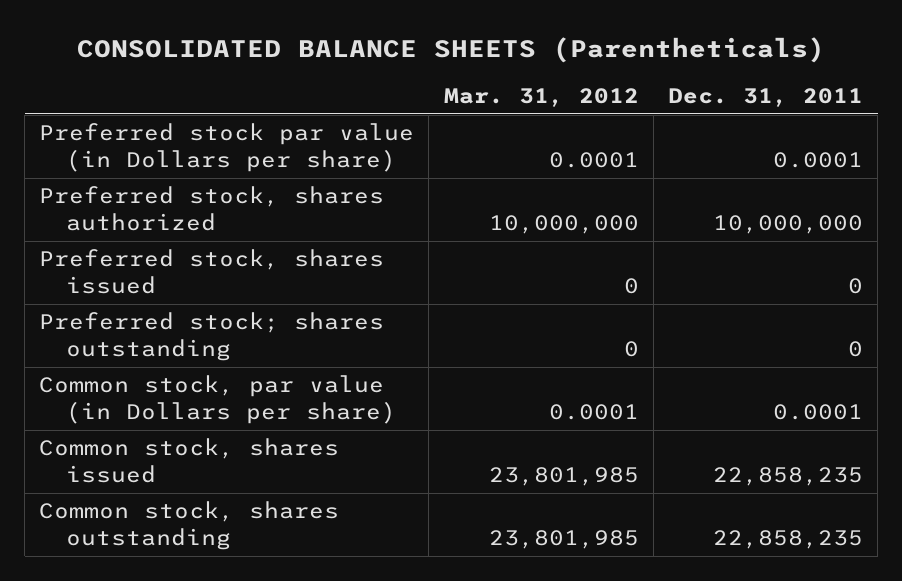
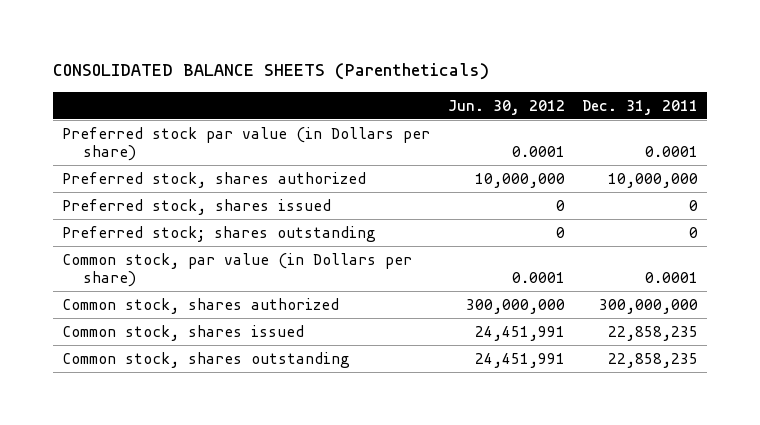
[443,88,639,108] Mar. 31, 2012 -> none
none -> [447,99,565,115] Jun. 30, 2012
none -> [61,297,339,314] Common stock, shares authorized

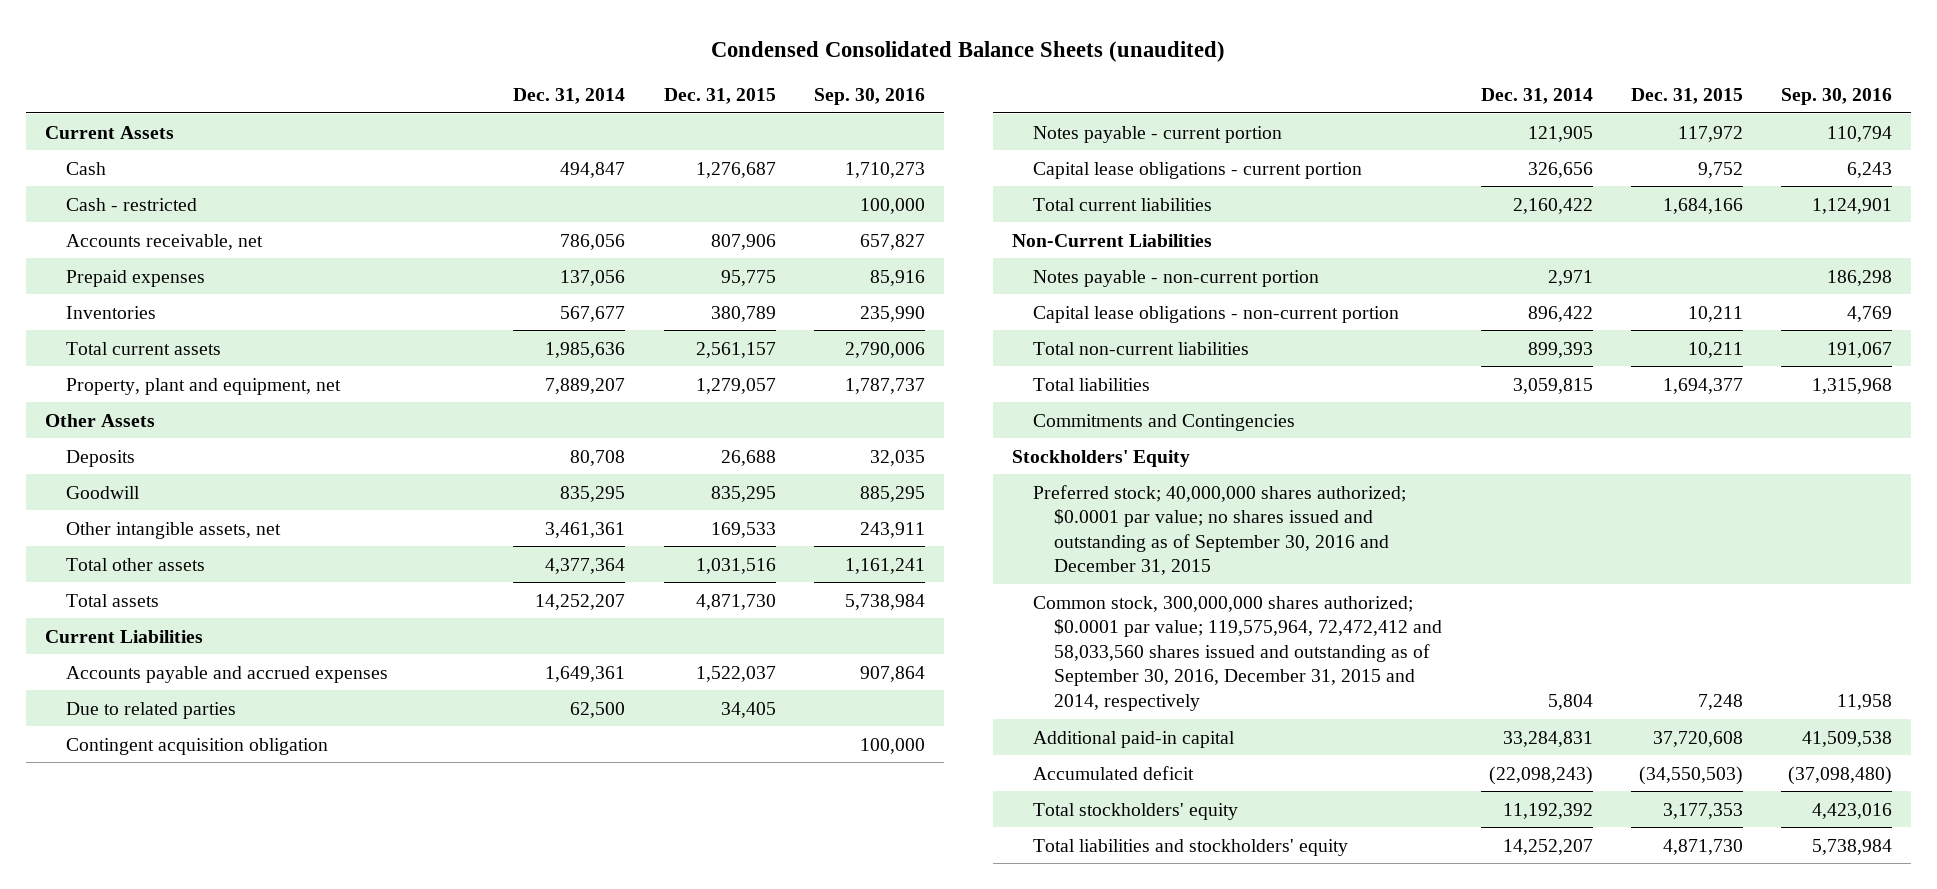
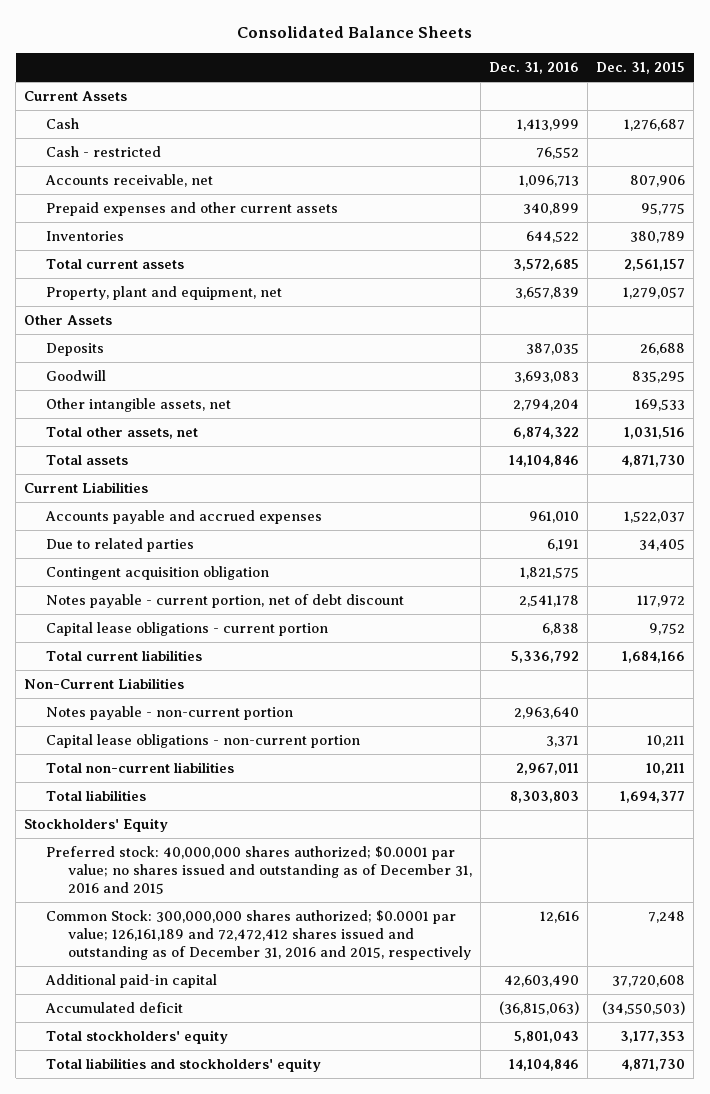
[711,40,1226,62] Condensed Consolidated Balance Sheets (unaudited) -> [236,26,472,39] Consolidated Balance Sheets
[513,87,626,104] Dec. 31, 2014 -> none
[813,87,925,105] Sep. 30, 2016 -> none
none -> [489,62,580,75] Dec. 31, 2016
[66,269,206,287] Prepaid expenses -> [46,202,339,217] Prepaid expenses and other current assets
[66,557,206,571] Total other assets -> [46,427,199,440] Total other assets, net
[1033,125,1283,143] Notes payable - current portion -> [46,594,405,609] Notes payable - current portion, net of debt discount
[1033,413,1296,431] Commitments and Contingencies -> none
[1033,484,1407,576] Preferred stock; 40,000,000 shares authorized; $0.0001 par value; no shares issued and outstanding as of September 30, 2016 and December 31, 2015 -> [46,846,473,895] Preferred stock: 40,000,000 shares authorized; $0.0001 par value; no shares issued and outstanding as of December 31, 2016 and 2015
[1033,595,1443,711] Common stock, 300,000,000 shares authorized; $0.0001 par value; 119,575,964, 72,472,412 and 58,033,560 shares issued and outstanding as of September 30, 2016, December 31, 2015 and 2014, respectively -> [46,910,472,961] Common Stock: 300,000,000 shares authorized; $0.0001 par value; 126,161,189 and 72,472,412 shares issued and outstanding as of December 31, 2016 and 2015, respectively

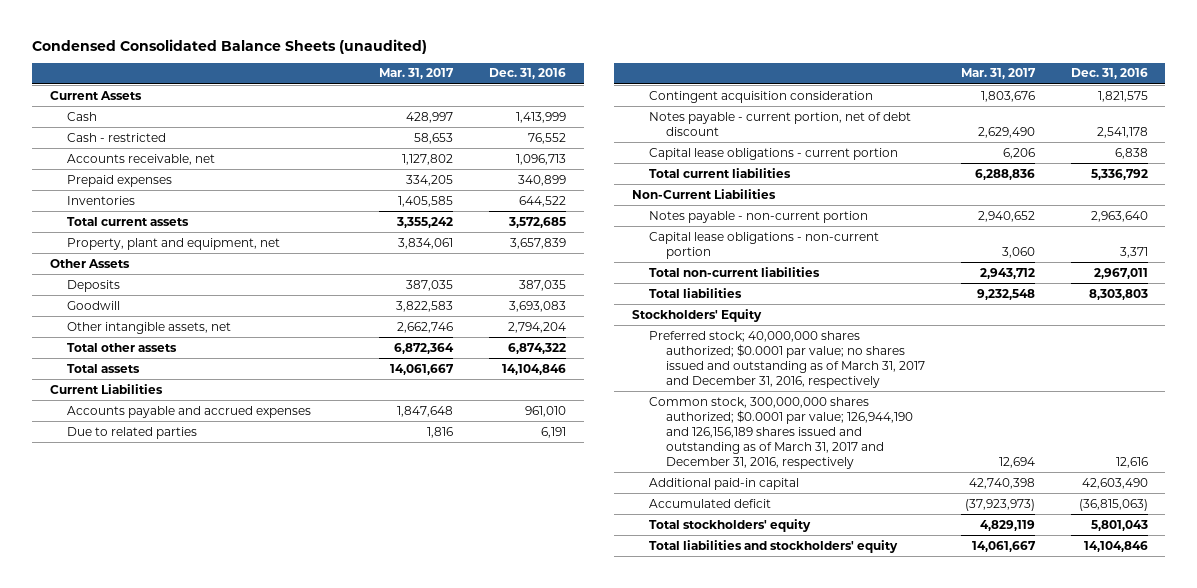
[236,26,472,39] Consolidated Balance Sheets -> [31,38,427,54] Condensed Consolidated Balance Sheets (unaudited)
[596,62,686,75] Dec. 31, 2015 -> none
none -> [379,68,455,80] Mar. 31, 2017
[46,202,339,217] Prepaid expenses and other current assets -> [67,174,173,187] Prepaid expenses
[46,427,199,440] Total other assets, net -> [67,342,178,352] Total other assets
[46,566,270,581] Contingent acquisition obligation -> [649,90,874,103] Contingent acquisition consideration
[46,846,473,895] Preferred stock: 40,000,000 shares authorized; $0.0001 par value; no shares issued and outstanding as of December 31, 2016 and 2015 -> [649,330,926,388] Preferred stock; 40,000,000 shares authorized; $0.0001 par value; no shares issued and outstanding as of March 31, 2017 and December 31, 2016, respectively
[46,910,472,961] Common Stock: 300,000,000 shares authorized; $0.0001 par value; 126,161,189 and 72,472,412 shares issued and outstanding as of December 31, 2016 and 2015, respectively -> [649,396,914,469] Common stock, 300,000,000 shares authorized; $0.0001 par value; 126,944,190 and 126,156,189 shares issued and outstanding as of March 31, 2017 and December 31, 2016, respectively

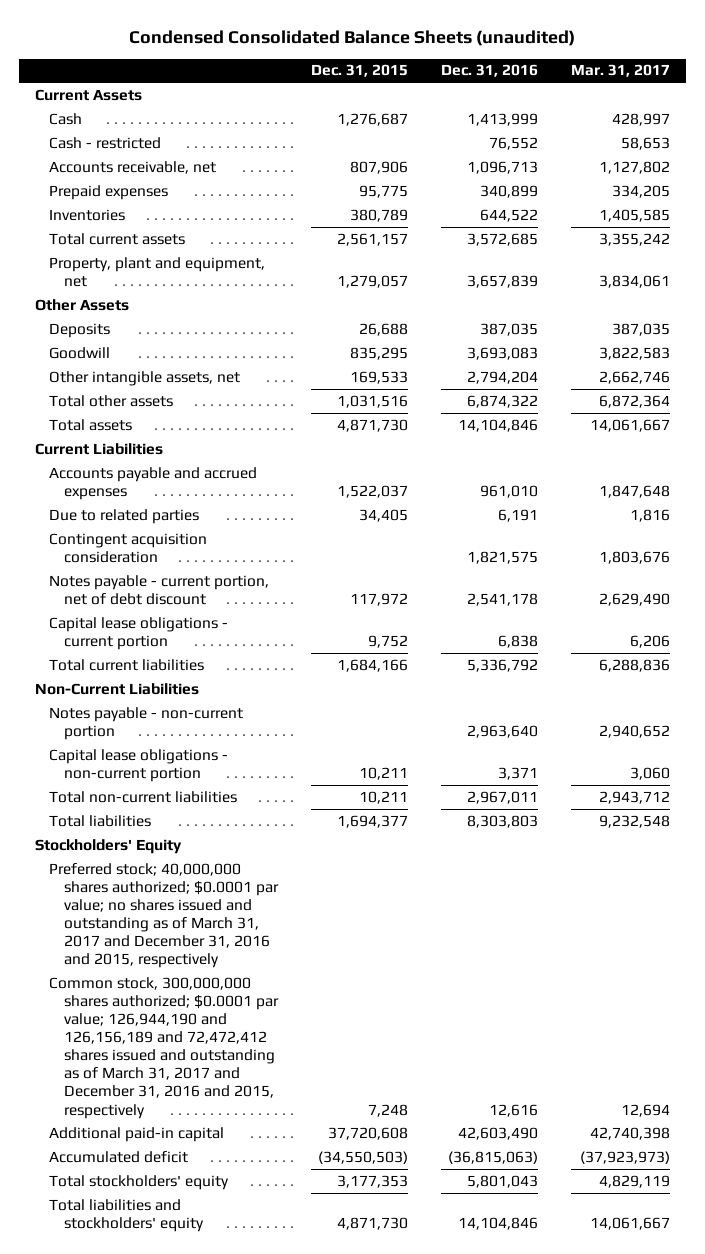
none -> [310,64,408,78] Dec. 31, 2015
[649,330,926,388] Preferred stock; 40,000,000 shares authorized; $0.0001 par value; no shares issued and outstanding as of March 31, 2017 and December 31, 2016, respectively -> [49,862,279,969] Preferred stock; 40,000,000 shares authorized; $0.0001 par value; no shares issued and outstanding as of March 31, 2017 and December 31, 2016 and 2015, respectively
[649,396,914,469] Common stock, 300,000,000 shares authorized; $0.0001 par value; 126,944,190 and 126,156,189 shares issued and outstanding as of March 31, 2017 and December 31, 2016, respectively -> [49,976,279,1119] Common stock, 300,000,000 shares authorized; $0.0001 par value; 126,944,190 and 126,156,189 and 72,472,412 shares issued and outstanding as of March 31, 2017 and December 31, 2016 and 2015, respectively

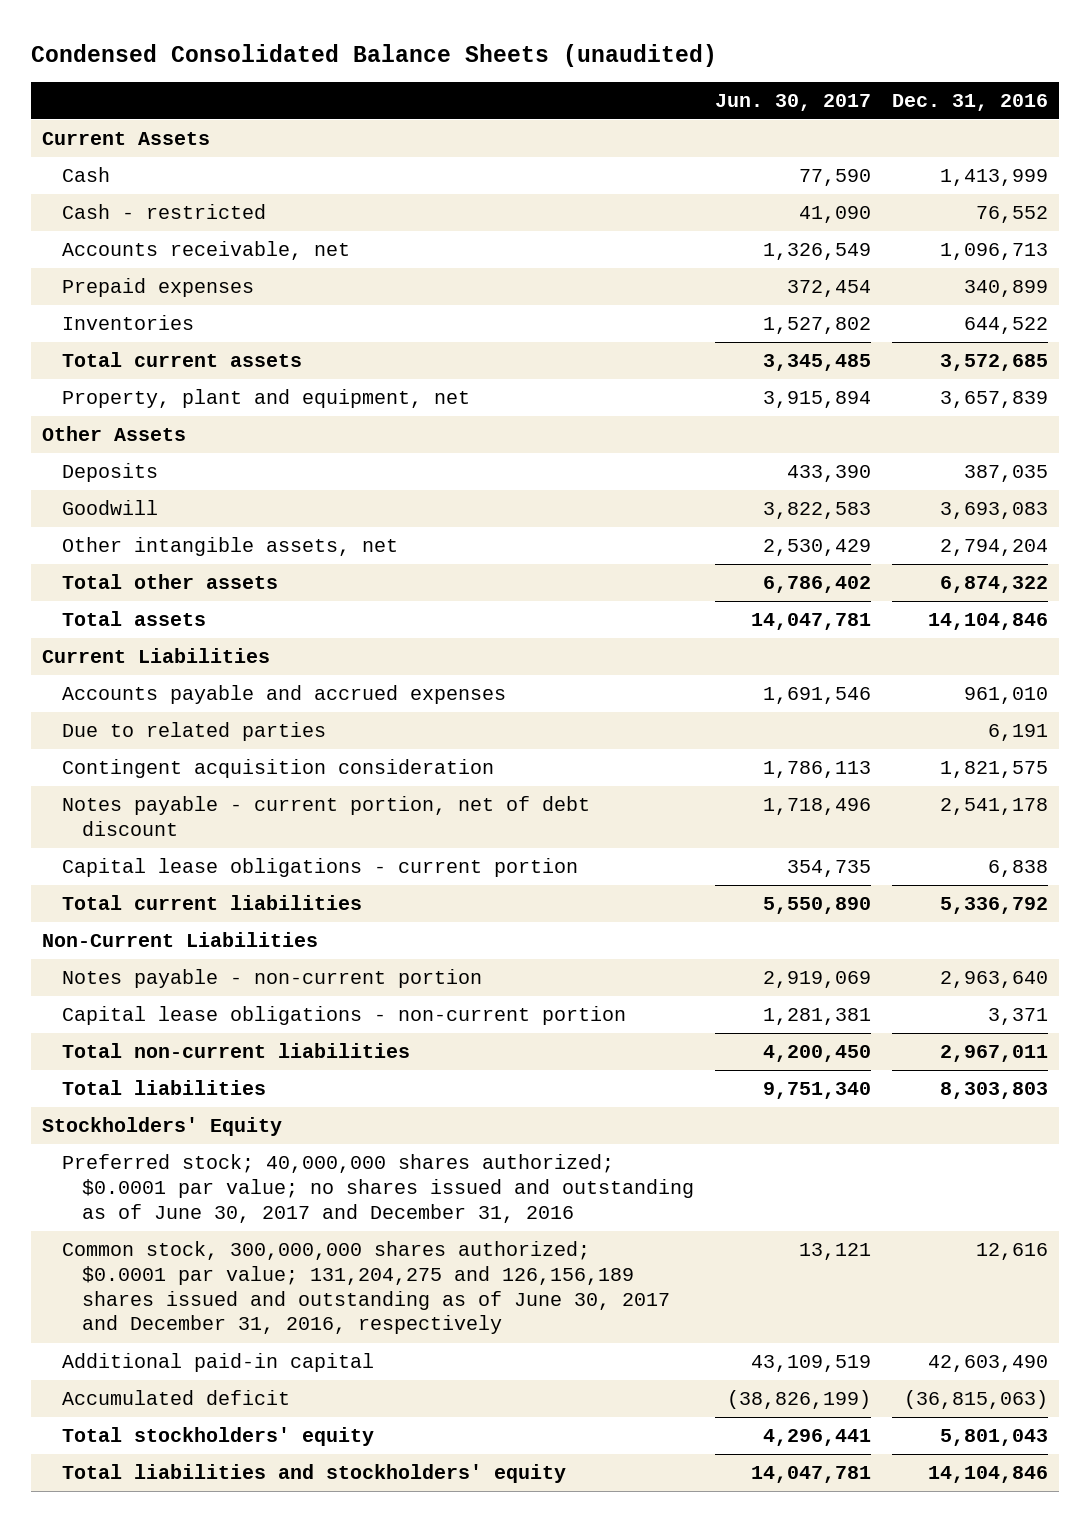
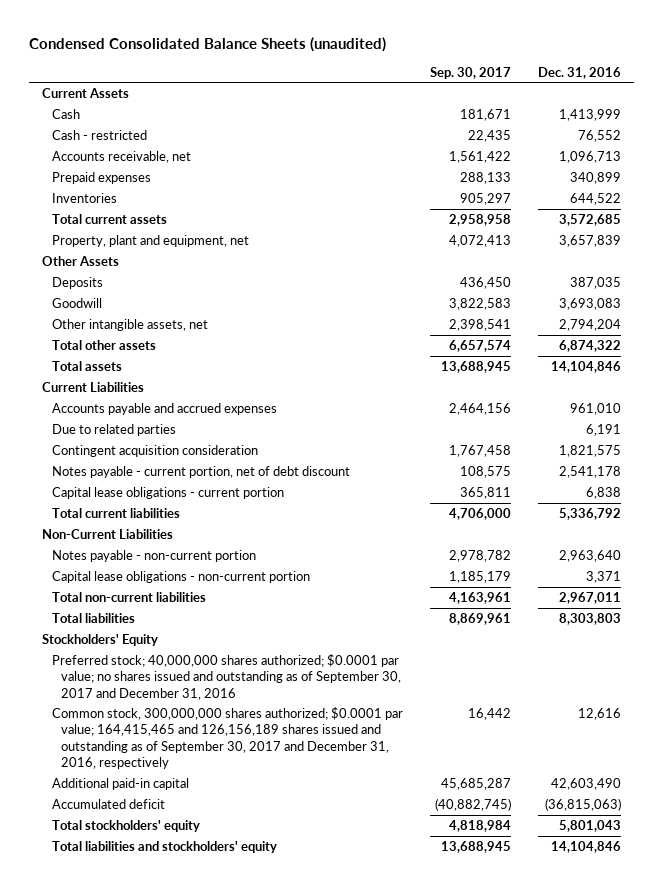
[715,93,872,111] Jun. 30, 2017 -> none
none -> [429,66,511,79] Sep. 30, 2017
[62,1154,695,1223] Preferred stock; 40,000,000 shares authorized; $0.0001 par value; no shares issued and outstanding as of June 30, 2017 and December 31, 2016 -> [51,653,401,700] Preferred stock; 40,000,000 shares authorized; $0.0001 par value; no shares issued and outstanding as of September 30, 2017 and December 31, 2016
[62,1241,671,1335] Common stock, 300,000,000 shares authorized; $0.0001 par value; 131,204,275 and 126,156,189 shares issued and outstanding as of June 30, 2017 and December 31, 2016, respectively -> [51,706,403,770] Common stock, 300,000,000 shares authorized; $0.0001 par value; 164,415,465 and 126,156,189 shares issued and outstanding as of September 30, 2017 and December 31, 2016, respectively

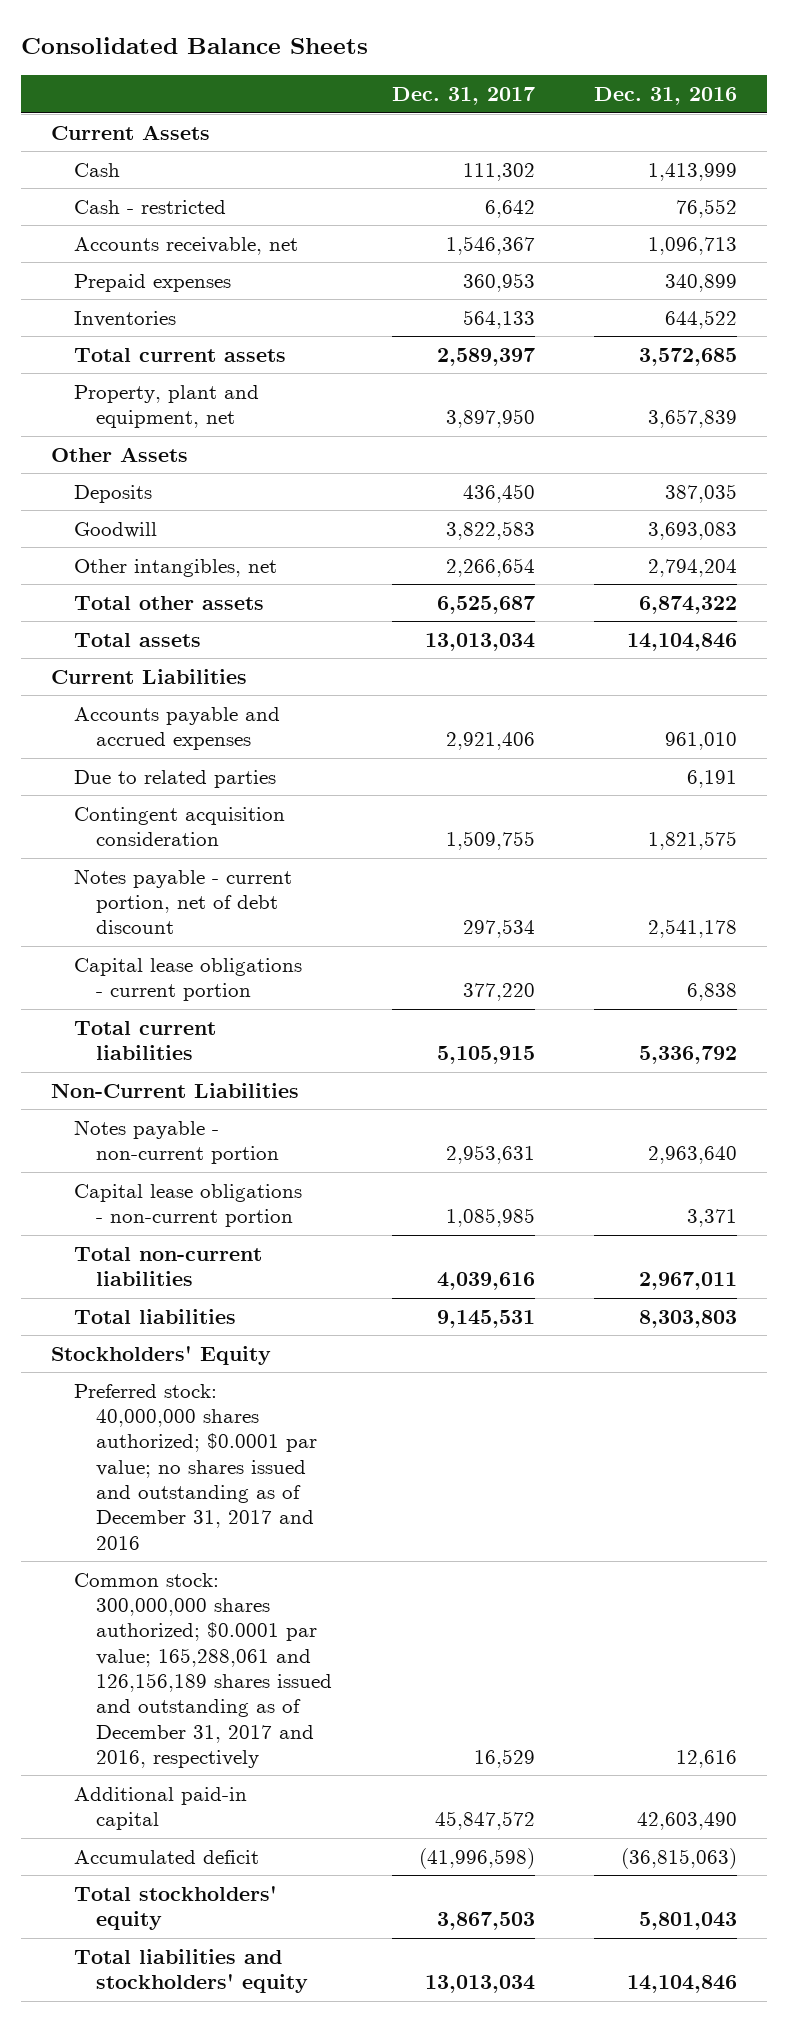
[28,36,386,52] Condensed Consolidated Balance Sheets (unaudited) -> [21,37,369,55] Consolidated Balance Sheets
[429,66,511,79] Sep. 30, 2017 -> none
none -> [391,87,535,106] Dec. 31, 2017
[51,318,208,331] Other intangible assets, net -> [73,558,277,577] Other intangibles, net
[51,653,401,700] Preferred stock; 40,000,000 shares authorized; $0.0001 par value; no shares issued and outstanding as of September 30, 2017 and December 31, 2016 -> [73,1383,318,1550] Preferred stock: 40,000,000 shares authorized; $0.0001 par value; no shares issued and outstanding as of December 31, 2017 and 2016
[51,706,403,770] Common stock, 300,000,000 shares authorized; $0.0001 par value; 164,415,465 and 126,156,189 shares issued and outstanding as of September 30, 2017 and December 31, 2016, respectively -> [73,1572,333,1768] Common stock: 300,000,000 shares authorized; $0.0001 par value; 165,288,061 and 126,156,189 shares issued and outstanding as of December 31, 2017 and 2016, respectively

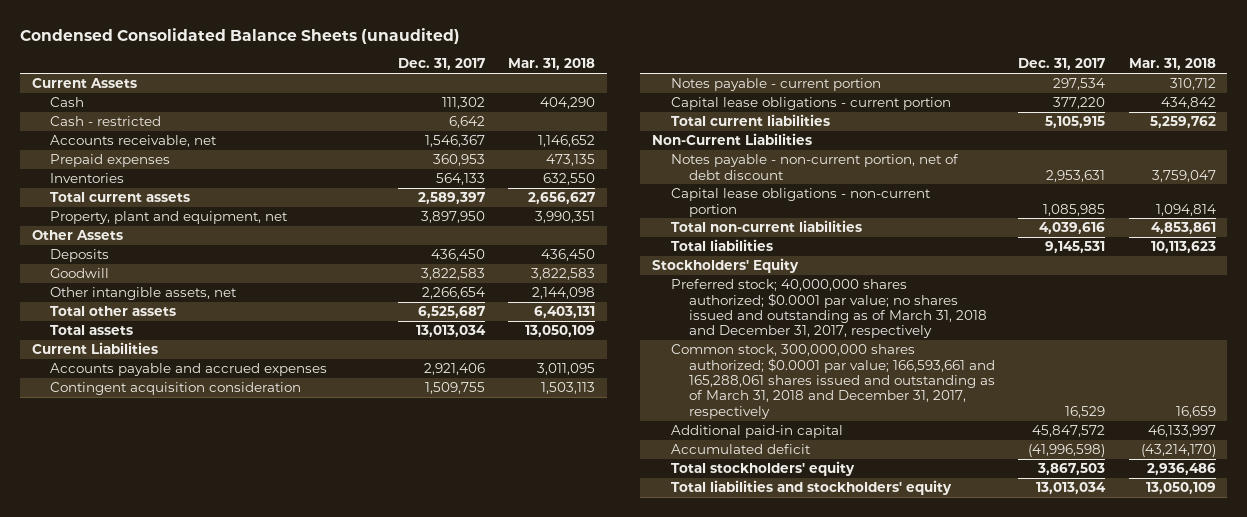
[21,37,369,55] Consolidated Balance Sheets -> [20,27,461,44] Condensed Consolidated Balance Sheets (unaudited)
[593,87,737,106] Dec. 31, 2016 -> none
none -> [508,58,596,71] Mar. 31, 2018
[73,558,277,577] Other intangibles, net -> [50,287,238,301] Other intangible assets, net
[73,769,276,788] Due to related parties -> none
[73,868,292,935] Notes payable - current portion, net of debt discount -> [670,78,881,92] Notes payable - current portion
[73,1119,280,1165] Notes payable - non-current portion -> [670,154,959,180] Notes payable - non-current portion, net of debt discount
[73,1383,318,1550] Preferred stock: 40,000,000 shares authorized; $0.0001 par value; no shares issued and outstanding as of December 31, 2017 and 2016 -> [670,279,988,339] Preferred stock; 40,000,000 shares authorized; $0.0001 par value; no shares issued and outstanding as of March 31, 2018 and December 31, 2017, respectively
[73,1572,333,1768] Common stock: 300,000,000 shares authorized; $0.0001 par value; 165,288,061 and 126,156,189 shares issued and outstanding as of December 31, 2017 and 2016, respectively -> [670,344,996,419] Common stock, 300,000,000 shares authorized; $0.0001 par value; 166,593,661 and 165,288,061 shares issued and outstanding as of March 31, 2018 and December 31, 2017, respectively

